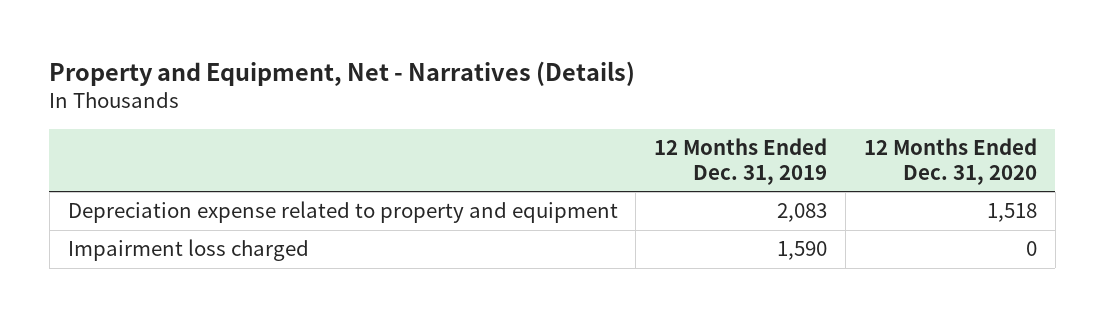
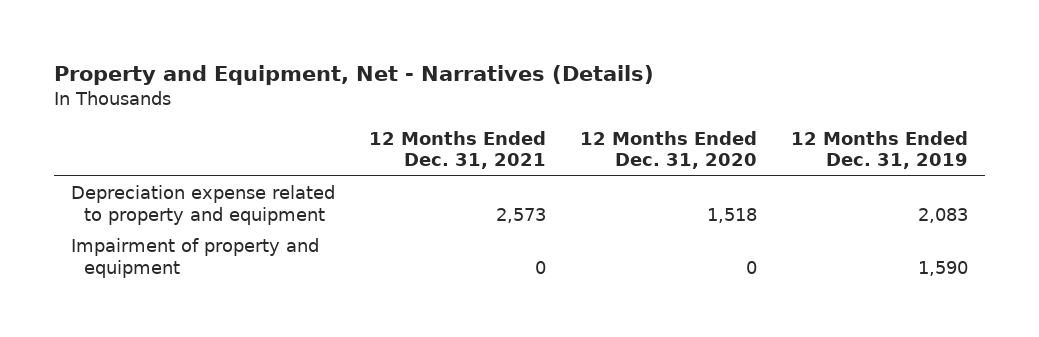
none -> [369,131,547,170] 12 Months Ended Dec. 31, 2021
[67,239,309,262] Impairment loss charged -> [71,238,320,278] Impairment of property and equipment

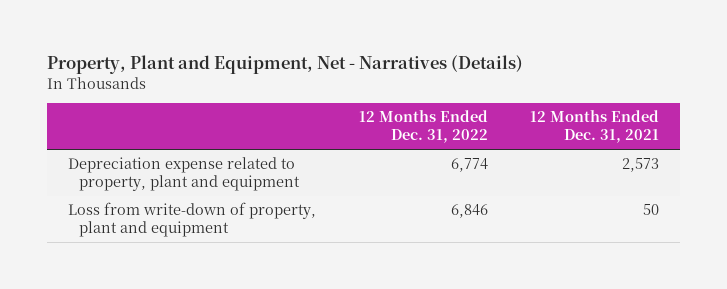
[54,65,655,86] Property and Equipment, Net - Narratives (Details) -> [47,55,524,75] Property, Plant and Equipment, Net - Narratives (Details)
[580,131,758,170] 12 Months Ended Dec. 31, 2020 -> none
[791,131,969,170] 12 Months Ended Dec. 31, 2019 -> none
none -> [358,110,488,144] 12 Months Ended Dec. 31, 2022
[71,185,336,225] Depreciation expense related to property and equipment -> [68,157,300,192] Depreciation expense related to property, plant and equipment
[71,238,320,278] Impairment of property and equipment -> [68,202,317,238] Loss from write-down of property, plant and equipment
[535,260,547,274] 0 -> [642,204,659,216] 50

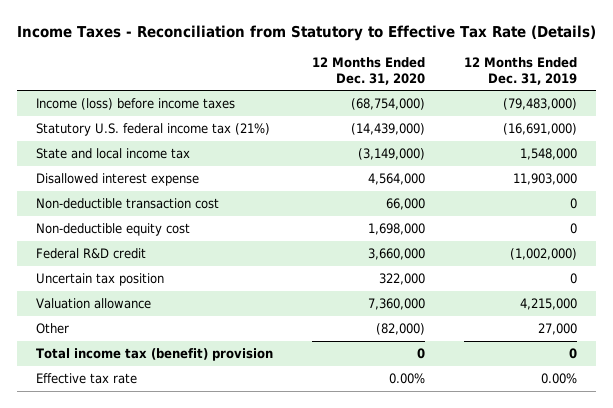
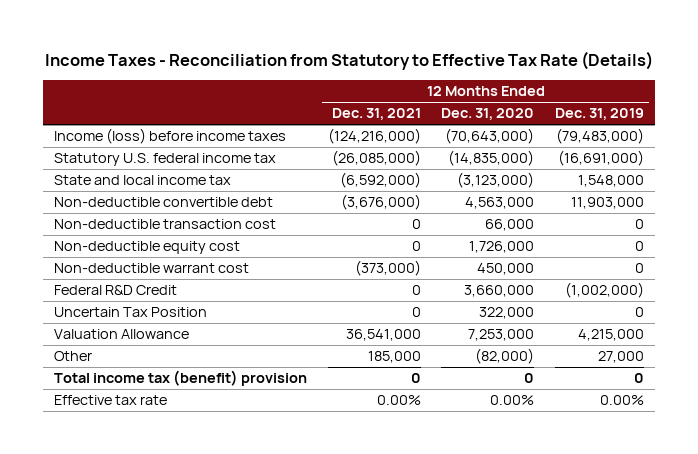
none -> [331,108,421,121] Dec. 31, 2021
[35,173,199,187] Disallowed interest expense -> none
[350,98,425,111] (68,754,000) -> [445,128,535,145] (70,643,000)
[35,123,270,137] Statutory U.S. federal income tax (21%) -> [53,153,276,167] Statutory U.S. federal income tax
[350,123,425,136] (14,439,000) -> [448,150,535,167] (14,835,000)
[357,148,425,161] (3,149,000) -> [457,172,535,189] (3,123,000)
none -> [53,197,273,208] Non-deductible convertible debt
[367,223,425,236] 1,698,000 -> [469,241,535,254] 1,726,000
none -> [53,263,249,274] Non-deductible warrant cost
[35,248,146,260] Federal R&D credit -> [53,285,177,296] Federal R&D Credit
[35,273,164,287] Uncertain tax position -> [53,307,207,318] Uncertain Tax Position
[35,298,151,310] Valuation allowance -> [53,329,189,340] Valuation Allowance
[367,298,425,311] 7,360,000 -> [468,329,535,342] 7,253,000

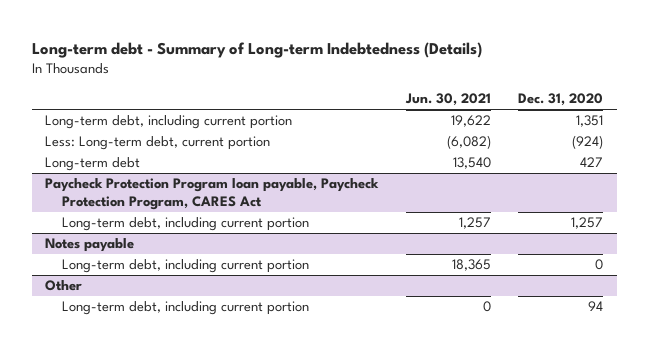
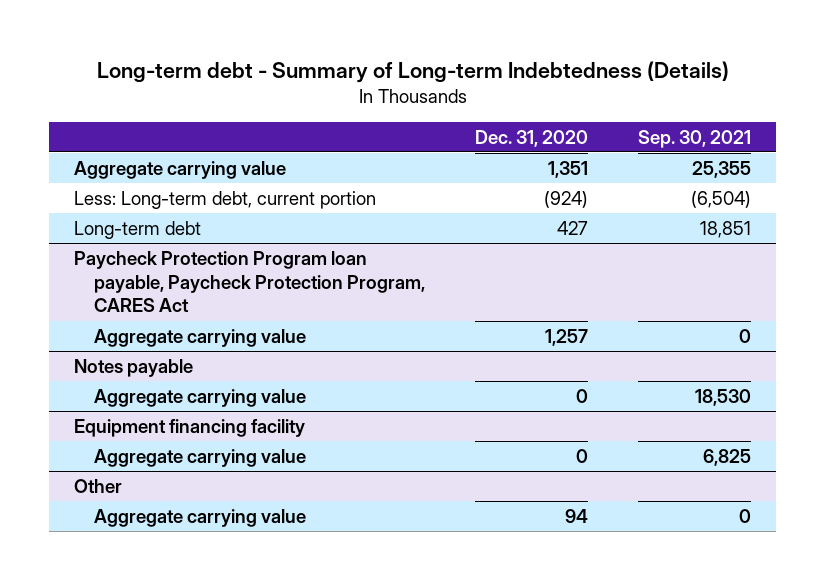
[404,93,491,107] Jun. 30, 2021 -> none
none -> [638,129,752,148] Sep. 30, 2021
[45,115,293,130] Long-term debt, including current portion -> [73,160,286,179] Aggregate carrying value
[61,217,309,232] Long-term debt, including current portion -> [94,328,307,347] Aggregate carrying value
[61,259,309,274] Long-term debt, including current portion -> [94,388,307,407] Aggregate carrying value
none -> [73,418,305,437] Equipment financing facility
none -> [94,448,307,467] Aggregate carrying value
[61,301,309,316] Long-term debt, including current portion -> [94,508,307,527] Aggregate carrying value

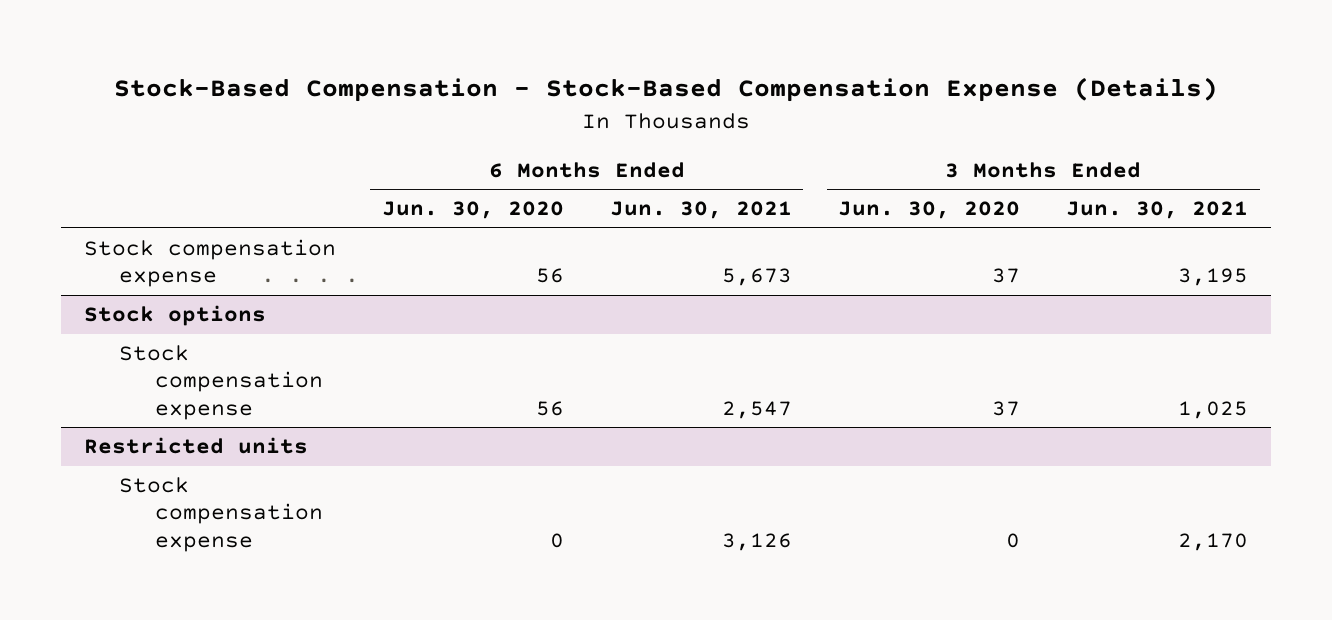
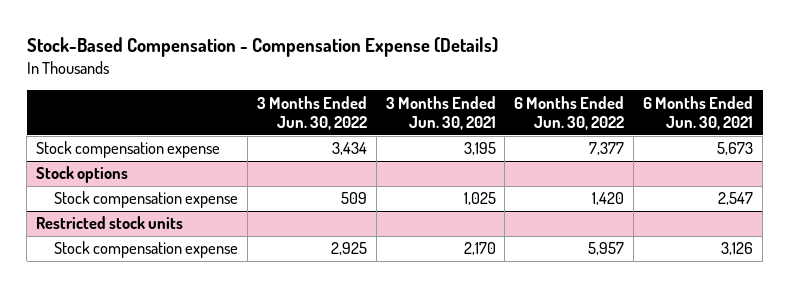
[113,77,1218,103] Stock-Based Compensation - Stock-Based Compensation Expense (Details) -> [26,37,498,58] Stock-Based Compensation - Compensation Expense (Details)
[381,201,564,220] Jun. 30, 2020 -> none
[838,201,1021,220] Jun. 30, 2020 -> none
none -> [256,95,367,131] 3 Months Ended Jun. 30, 2022
none -> [514,95,625,131] 6 Months Ended Jun. 30, 2022
[83,437,308,455] Restricted units -> [36,216,184,230] Restricted stock units

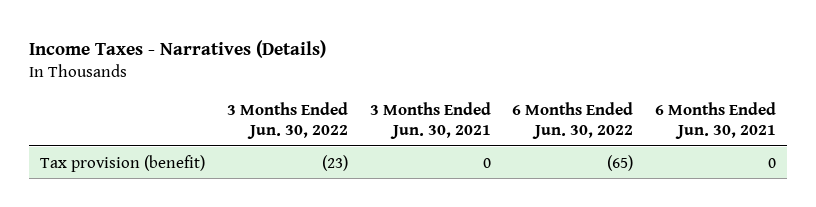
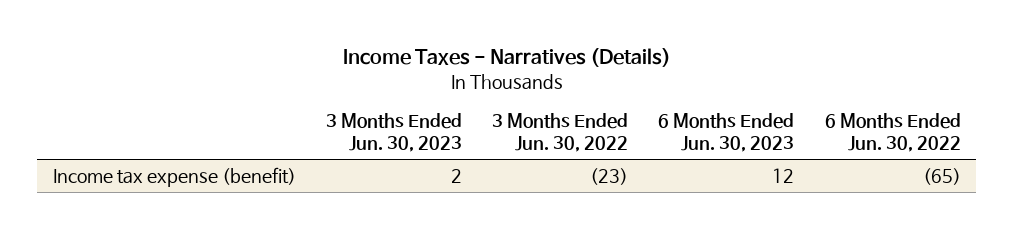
[369,101,491,140] 3 Months Ended Jun. 30, 2021 -> none
[655,101,777,140] 6 Months Ended Jun. 30, 2021 -> none
none -> [325,113,462,153] 3 Months Ended Jun. 30, 2023
none -> [658,113,795,153] 6 Months Ended Jun. 30, 2023
[39,154,205,172] Tax provision (benefit) -> [52,167,296,188] Income tax expense (benefit)

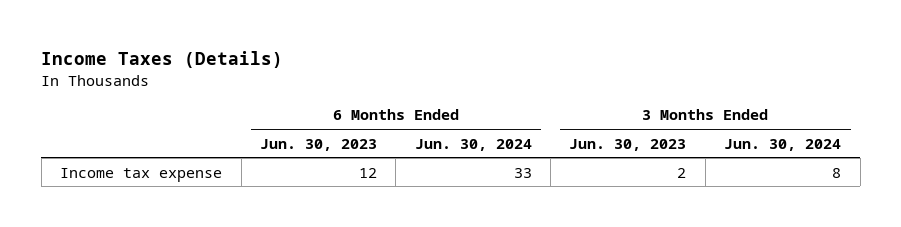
[342,48,671,68] Income Taxes - Narratives (Details) -> [41,51,284,69] Income Taxes (Details)
[492,113,629,153] 3 Months Ended Jun. 30, 2022 -> none
[824,113,961,153] 6 Months Ended Jun. 30, 2022 -> none
none -> [414,138,532,151] Jun. 30, 2024
none -> [724,138,842,151] Jun. 30, 2024
[52,167,296,188] Income tax expense (benefit) -> [60,167,223,182] Income tax expense

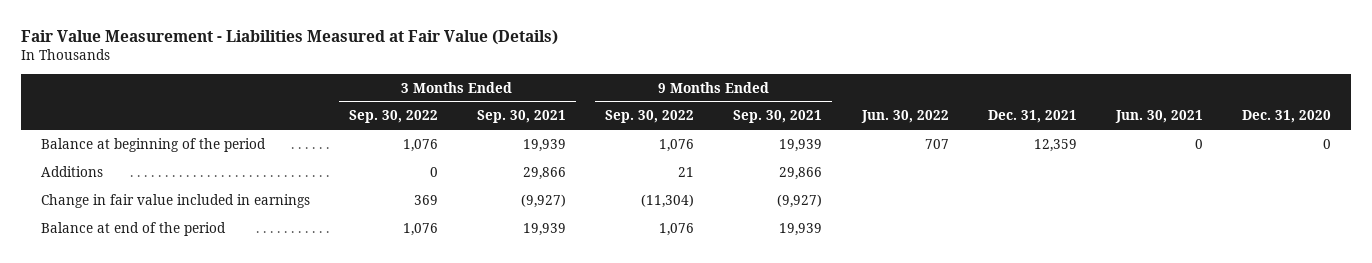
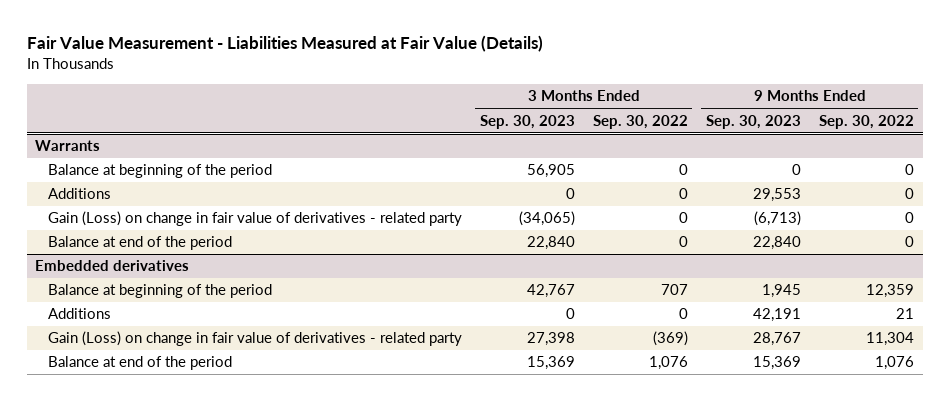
[476,110,566,124] Sep. 30, 2021 -> none
[733,110,823,124] Sep. 30, 2021 -> none
[860,110,949,124] Jun. 30, 2022 -> none
[987,110,1077,124] Dec. 31, 2021 -> none
[1114,110,1203,124] Jun. 30, 2021 -> none
[1242,110,1332,124] Dec. 31, 2020 -> none
none -> [479,114,575,129] Sep. 30, 2023
none -> [705,114,801,129] Sep. 30, 2023
none -> [35,140,101,152] Warrants
[402,138,438,152] 1,076 -> [678,164,688,176] 0
[659,138,695,152] 1,076 -> [904,164,914,176] 0
none -> [48,188,112,200] Additions
none -> [48,211,463,227] Gain (Loss) on change in fair value of derivatives - related party
none -> [48,236,233,251] Balance at end of the period
none -> [35,260,190,272] Embedded derivatives
none -> [48,284,273,299] Balance at beginning of the period
[40,193,310,208] Change in fair value included in earnings -> [48,331,463,347] Gain (Loss) on change in fair value of derivatives - related party
[413,194,438,205] 369 -> [652,331,688,347] (369)
[641,193,695,208] (11,304) -> [865,332,914,347] 11,304

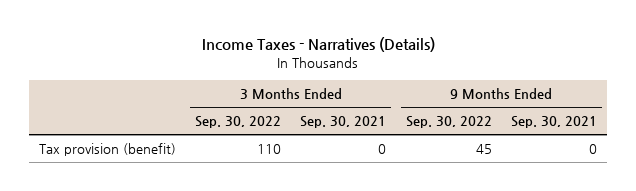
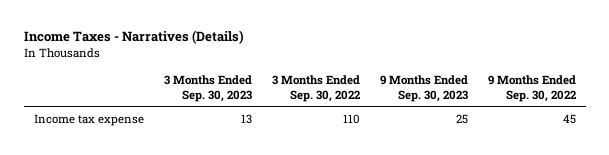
[300,116,387,129] Sep. 30, 2021 -> none
[510,116,597,129] Sep. 30, 2021 -> none
none -> [163,75,252,102] 3 Months Ended Sep. 30, 2023
none -> [379,75,468,102] 9 Months Ended Sep. 30, 2023
[38,143,176,157] Tax provision (benefit) -> [33,113,144,126] Income tax expense

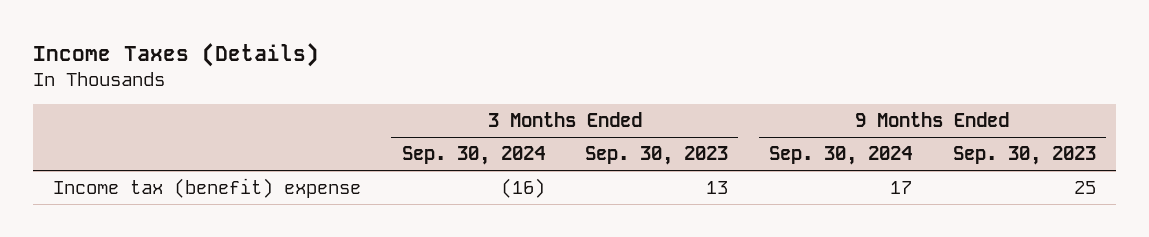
[23,30,244,45] Income Taxes - Narratives (Details) -> [32,43,319,68] Income Taxes (Details)
[271,75,360,102] 3 Months Ended Sep. 30, 2022 -> none
[487,75,576,102] 9 Months Ended Sep. 30, 2022 -> none
none -> [401,146,545,166] Sep. 30, 2024
none -> [768,146,912,166] Sep. 30, 2024
[33,113,144,126] Income tax expense -> [52,177,361,198] Income tax (benefit) expense

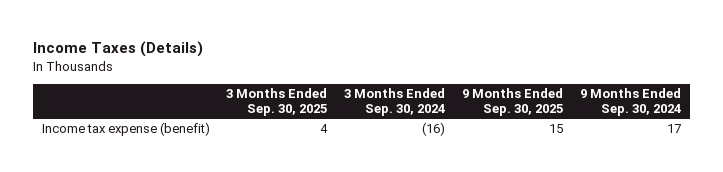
[585,146,729,166] Sep. 30, 2023 -> none
[952,146,1096,166] Sep. 30, 2023 -> none
none -> [226,88,328,117] 3 Months Ended Sep. 30, 2025
none -> [462,88,564,117] 9 Months Ended Sep. 30, 2025
[52,177,361,198] Income tax (benefit) expense -> [41,122,210,137] Income tax expense (benefit)

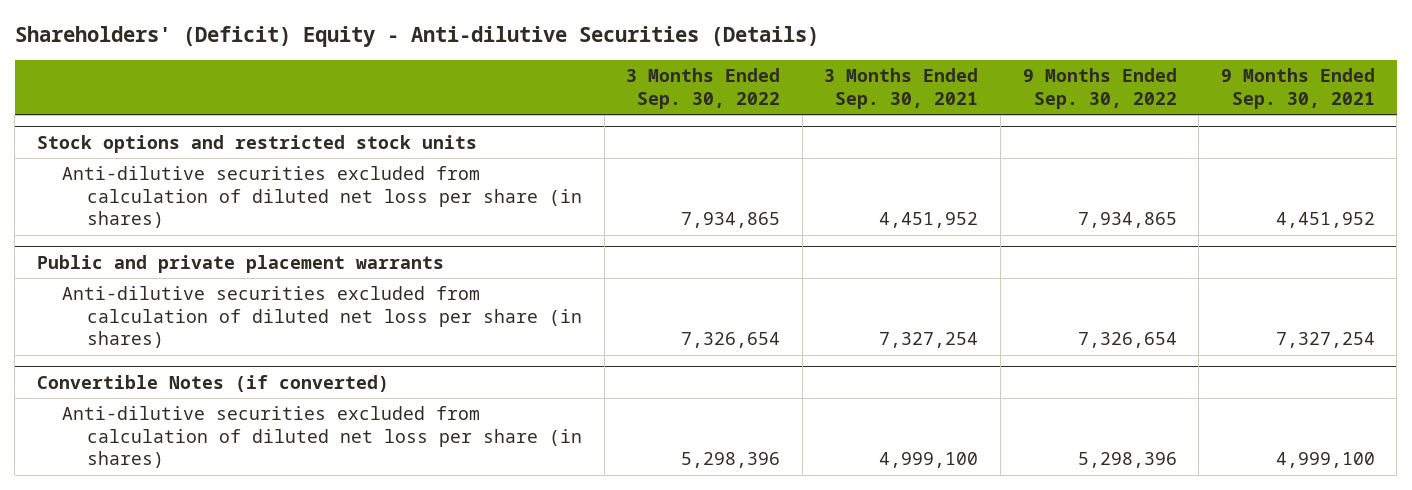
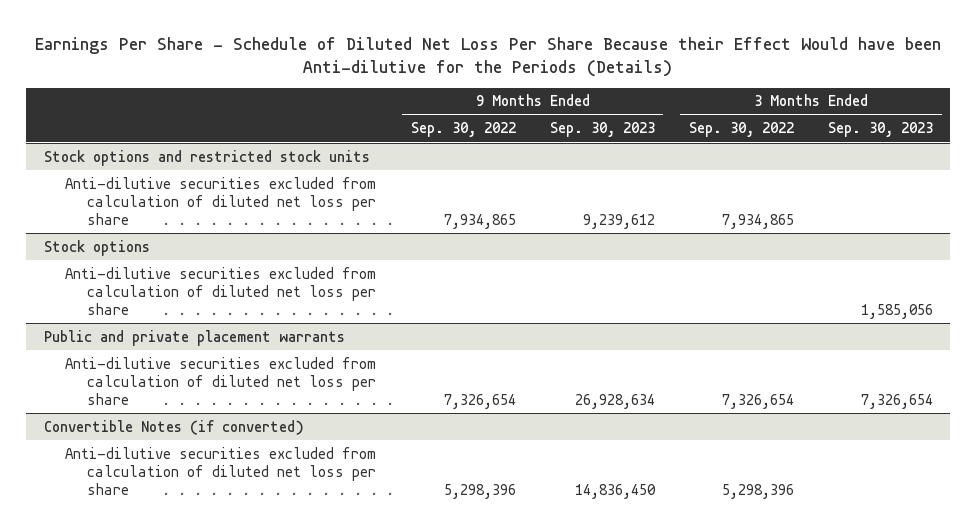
[14,26,819,48] Shareholders' (Deficit) Equity - Anti-dilutive Securities (Details) -> [35,36,942,77] Earnings Per Share - Schedule of Diluted Net Loss Per Share Because their Effect Would have been Anti-dilutive for the Periods (Details)
[824,68,979,110] 3 Months Ended Sep. 30, 2021 -> none
[1220,68,1375,110] 9 Months Ended Sep. 30, 2021 -> none
none -> [549,122,655,138] Sep. 30, 2023
none -> [828,122,934,138] Sep. 30, 2023
[61,166,582,229] Anti-dilutive securities excluded from calculation of diluted net loss per share (in shares) -> [65,176,377,225] Anti-dilutive securities excluded from calculation of diluted net loss per share
none -> [43,239,150,256] Stock options
none -> [65,266,377,315] Anti-dilutive securities excluded from calculation of diluted net loss per share
[61,286,582,349] Anti-dilutive securities excluded from calculation of diluted net loss per share (in shares) -> [65,356,377,405] Anti-dilutive securities excluded from calculation of diluted net loss per share
[61,406,582,469] Anti-dilutive securities excluded from calculation of diluted net loss per share (in shares) -> [65,446,377,495] Anti-dilutive securities excluded from calculation of diluted net loss per share

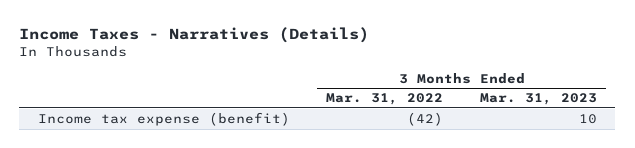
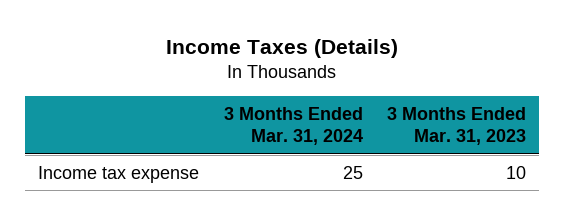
[19,26,370,43] Income Taxes - Narratives (Details) -> [166,38,399,58] Income Taxes (Details)
[326,93,444,106] Mar. 31, 2022 -> none
none -> [223,107,363,146] 3 Months Ended Mar. 31, 2024
[37,112,290,127] Income tax expense (benefit) -> [37,165,199,183] Income tax expense

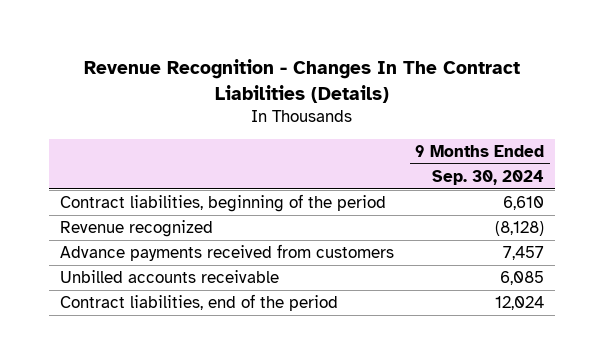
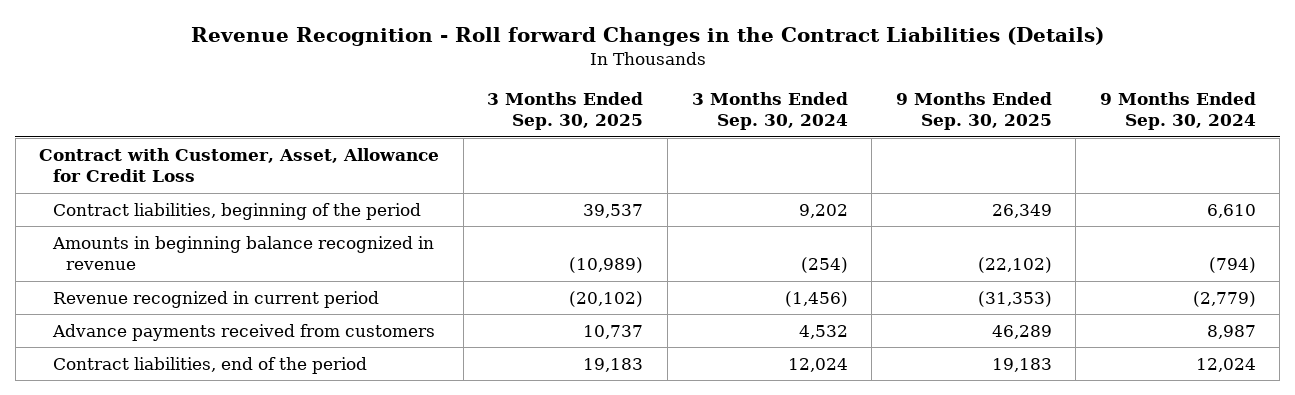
[83,59,520,103] Revenue Recognition - Changes In The Contract Liabilities (Details) -> [190,26,1104,46] Revenue Recognition - Roll forward Changes in the Contract Liabilities (Details)
none -> [487,91,644,131] 3 Months Ended Sep. 30, 2025
none -> [691,91,848,131] 3 Months Ended Sep. 30, 2024
none -> [895,91,1052,131] 9 Months Ended Sep. 30, 2025
none -> [39,147,440,183] Contract with Customer, Asset, Allowance for Credit Loss
[59,270,279,284] Unbilled accounts receivable -> none
[59,220,213,238] Revenue recognized -> [51,235,434,271] Amounts in beginning balance recognized in revenue
[495,221,545,237] (8,128) -> [1208,257,1256,274] (794)
none -> [52,290,379,308] Revenue recognized in current period
[503,246,545,261] 7,457 -> [1206,324,1256,339] 8,987

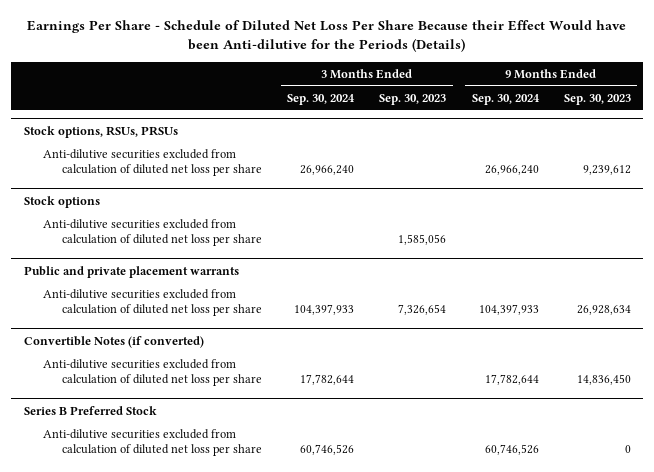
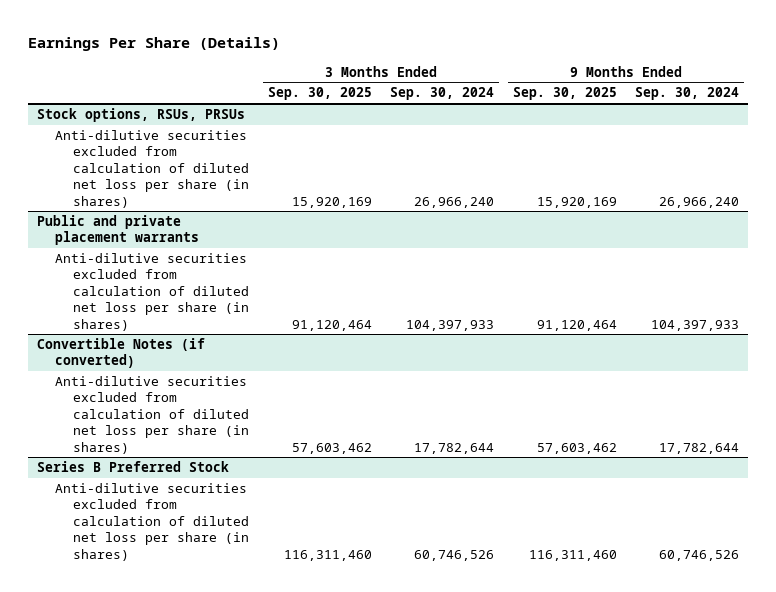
[27,20,627,53] Earnings Per Share - Schedule of Diluted Net Loss Per Share Because their Effect Would have been Anti-dilutive for the Periods (Details) -> [27,37,280,52] Earnings Per Share (Details)
[379,93,447,105] Sep. 30, 2023 -> none
[563,93,631,105] Sep. 30, 2023 -> none
none -> [267,87,372,101] Sep. 30, 2025
none -> [512,87,617,101] Sep. 30, 2025
[23,195,100,208] Stock options -> none
[42,218,263,247] Anti-dilutive securities excluded from calculation of diluted net loss per share -> none
[42,148,263,177] Anti-dilutive securities excluded from calculation of diluted net loss per share -> [55,130,250,208] Anti-dilutive securities excluded from calculation of diluted net loss per share (in shares)
[42,288,263,317] Anti-dilutive securities excluded from calculation of diluted net loss per share -> [55,253,250,331] Anti-dilutive securities excluded from calculation of diluted net loss per share (in shares)
[42,358,263,387] Anti-dilutive securities excluded from calculation of diluted net loss per share -> [55,376,250,454] Anti-dilutive securities excluded from calculation of diluted net loss per share (in shares)
[42,428,263,457] Anti-dilutive securities excluded from calculation of diluted net loss per share -> [55,483,250,561] Anti-dilutive securities excluded from calculation of diluted net loss per share (in shares)

